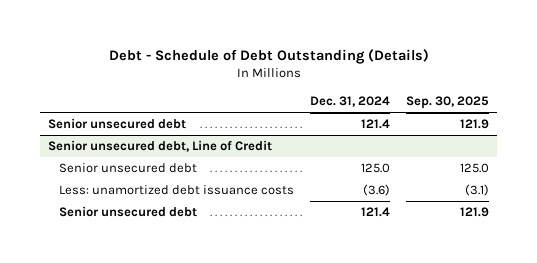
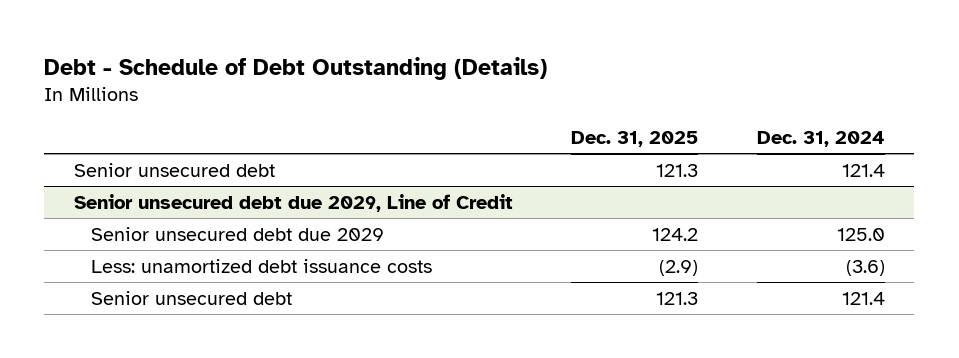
[406,96,490,110] Sep. 30, 2025 -> none
none -> [571,130,699,147] Dec. 31, 2025
[48,140,273,153] Senior unsecured debt, Line of Credit -> [73,193,513,212] Senior unsecured debt due 2029, Line of Credit
[58,163,197,174] Senior unsecured debt -> [90,226,384,241] Senior unsecured debt due 2029

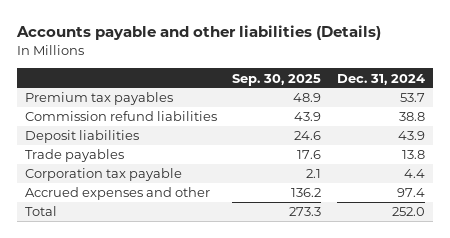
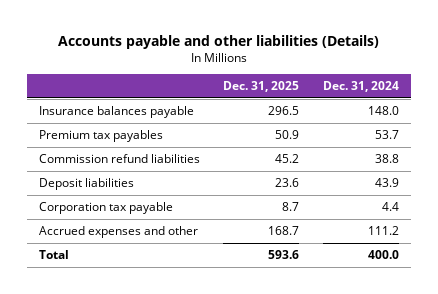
[232,73,322,86] Sep. 30, 2025 -> none
none -> [223,81,300,93] Dec. 31, 2025
none -> [38,106,194,119] Insurance balances payable
[24,149,124,163] Trade payables -> none
[397,188,426,198] 97.4 -> [368,226,400,236] 111.2
[392,207,426,217] 252.0 -> [368,250,400,260] 400.0

